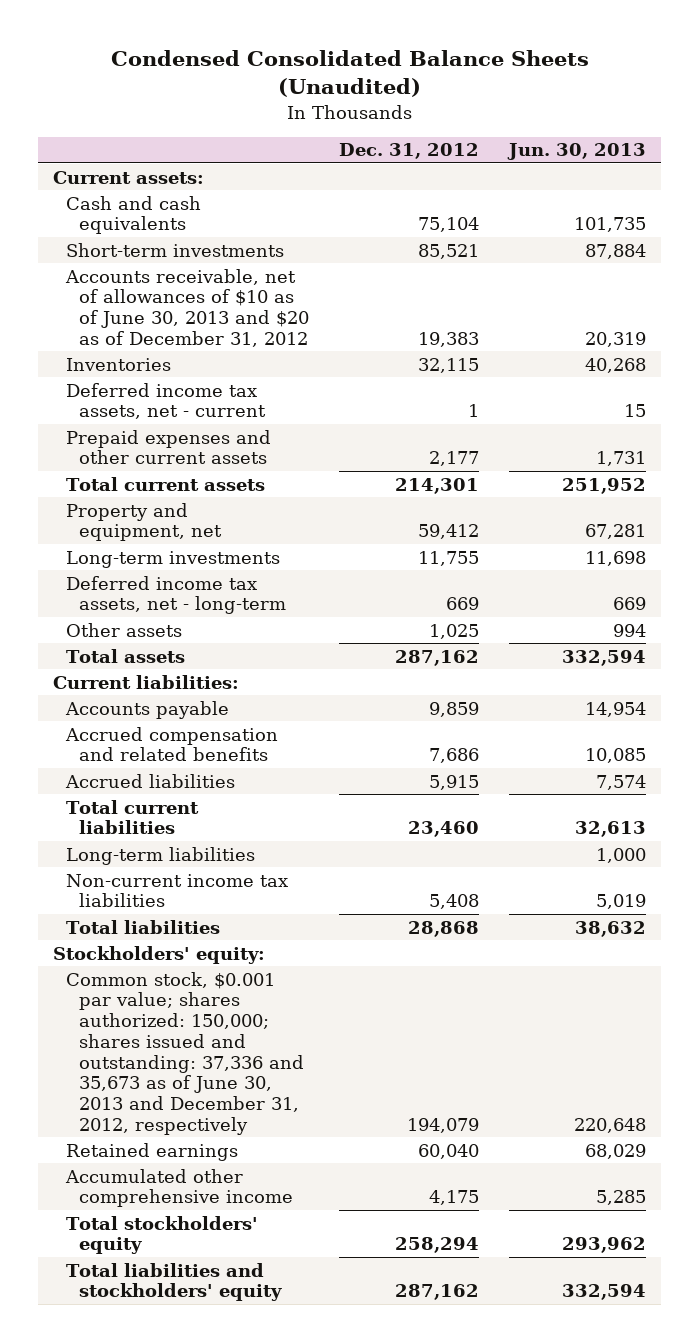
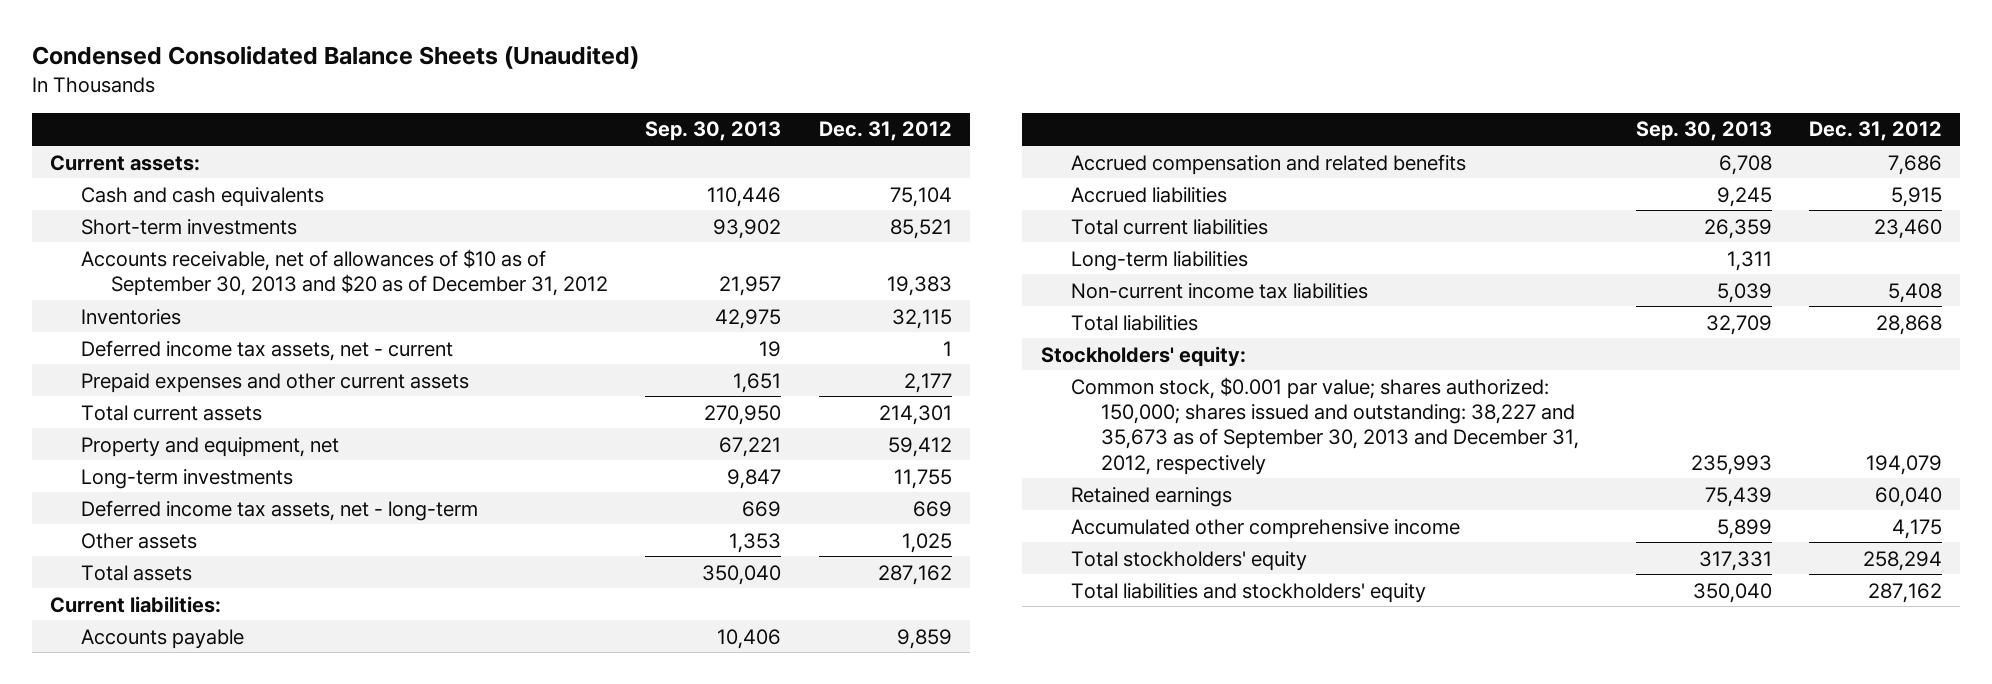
[507,143,647,161] Jun. 30, 2013 -> none
none -> [645,121,782,142] Sep. 30, 2013
[65,268,310,347] Accounts receivable, net of allowances of $10 as of June 30, 2013 and $20 as of December 31, 2012 -> [80,248,609,296] Accounts receivable, net of allowances of $10 as of September 30, 2013 and $20 as of December 31, 2012
[66,971,305,1136] Common stock, $0.001 par value; shares authorized: 150,000; shares issued and outstanding: 37,336 and 35,673 as of June 30, 2013 and December 31, 2012, respectively -> [1070,376,1580,475] Common stock, $0.001 par value; shares authorized: 150,000; shares issued and outstanding: 38,227 and 35,673 as of September 30, 2013 and December 31, 2012, respectively

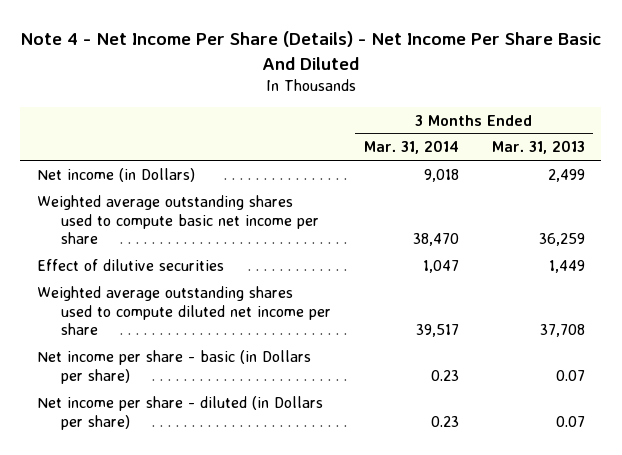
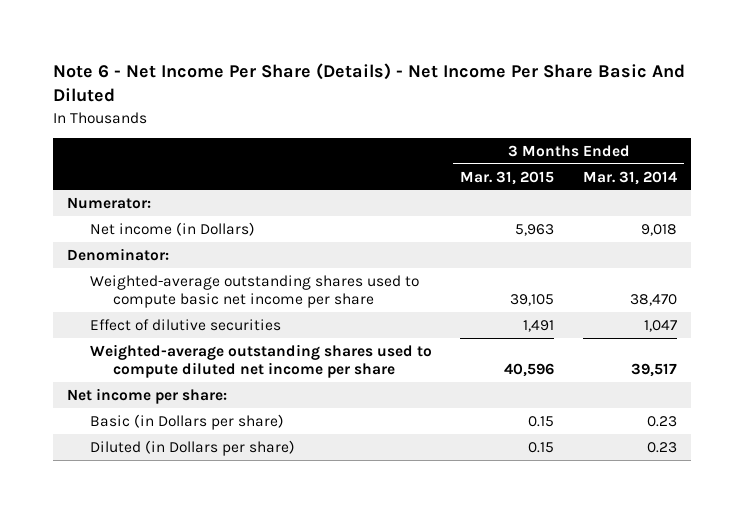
[19,30,601,70] Note 4 - Net Income Per Share (Details) - Net Income Per Share Basic And Diluted -> [52,63,685,103] Note 6 - Net Income Per Share (Details) - Net Income Per Share Basic And Diluted
[491,140,585,155] Mar. 31, 2013 -> none
none -> [460,170,555,185] Mar. 31, 2015
none -> [67,196,152,209] Numerator:
none -> [67,247,170,261] Denominator:
[36,194,319,245] Weighted average outstanding shares used to compute basic net income per share -> [89,274,419,309] Weighted-average outstanding shares used to compute basic net income per share
[36,285,331,336] Weighted average outstanding shares used to compute diluted net income per share -> [89,343,432,379] Weighted-average outstanding shares used to compute diluted net income per share
none -> [67,387,228,404] Net income per share:
[36,349,311,384] Net income per share - basic (in Dollars per share) -> [89,413,284,430] Basic (in Dollars per share)
[36,395,323,430] Net income per share - diluted (in Dollars per share) -> [89,439,295,456] Diluted (in Dollars per share)

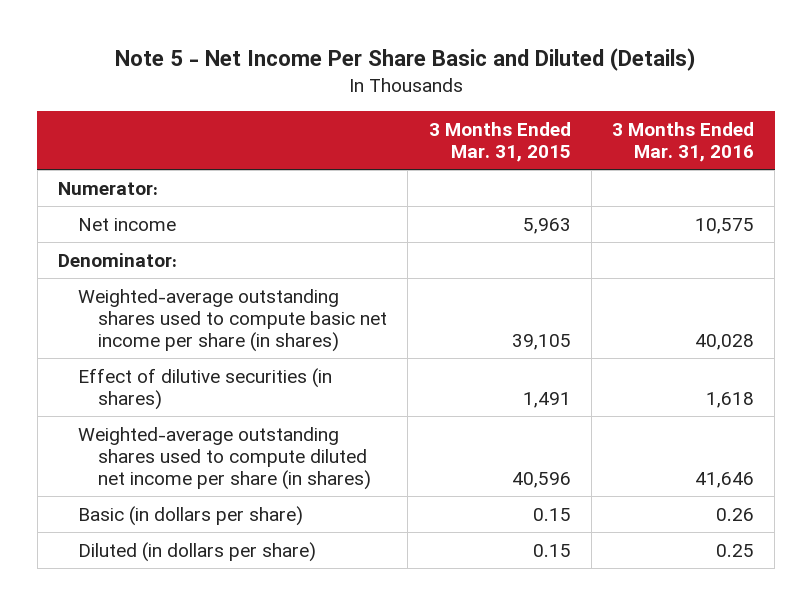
[52,63,685,103] Note 6 - Net Income Per Share (Details) - Net Income Per Share Basic And Diluted -> [114,48,696,72] Note 5 - Net Income Per Share Basic and Diluted (Details)
[582,170,677,185] Mar. 31, 2014 -> none
none -> [611,121,754,162] 3 Months Ended Mar. 31, 2016
[89,221,255,236] Net income (in Dollars) -> [78,217,177,231] Net income
[67,387,228,404] Net income per share: -> none
[89,274,419,309] Weighted-average outstanding shares used to compute basic net income per share -> [78,288,388,353] Weighted-average outstanding shares used to compute basic net income per share (in shares)
[89,318,281,331] Effect of dilutive securities -> [78,367,333,410] Effect of dilutive securities (in shares)
[89,343,432,379] Weighted-average outstanding shares used to compute diluted net income per share -> [78,426,372,491] Weighted-average outstanding shares used to compute diluted net income per share (in shares)
[89,413,284,430] Basic (in Dollars per share) -> [78,505,304,526] Basic (in dollars per share)
[89,439,295,456] Diluted (in Dollars per share) -> [78,541,317,562] Diluted (in dollars per share)

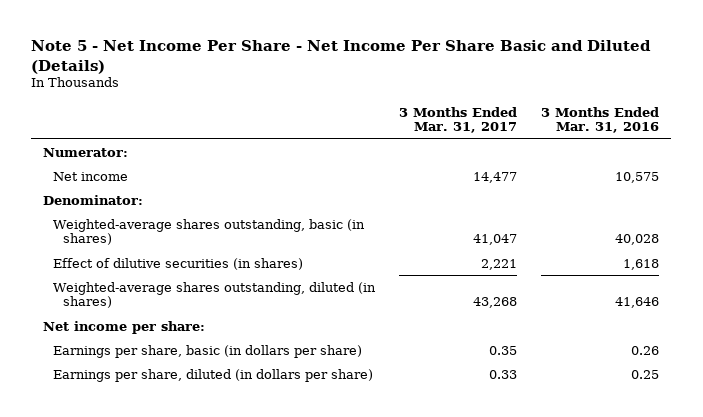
[114,48,696,72] Note 5 - Net Income Per Share Basic and Diluted (Details) -> [31,39,652,74] Note 5 - Net Income Per Share - Net Income Per Share Basic and Diluted (Details)
[428,121,571,162] 3 Months Ended Mar. 31, 2015 -> none
none -> [399,106,518,134] 3 Months Ended Mar. 31, 2017
[78,288,388,353] Weighted-average outstanding shares used to compute basic net income per share (in shares) -> [53,218,366,246] Weighted-average shares outstanding, basic (in shares)
[78,426,372,491] Weighted-average outstanding shares used to compute diluted net income per share (in shares) -> [53,281,377,309] Weighted-average shares outstanding, diluted (in shares)
none -> [43,320,206,334] Net income per share:
[78,505,304,526] Basic (in dollars per share) -> [53,344,363,358] Earnings per share, basic (in dollars per share)
[78,541,317,562] Diluted (in dollars per share) -> [53,368,374,382] Earnings per share, diluted (in dollars per share)

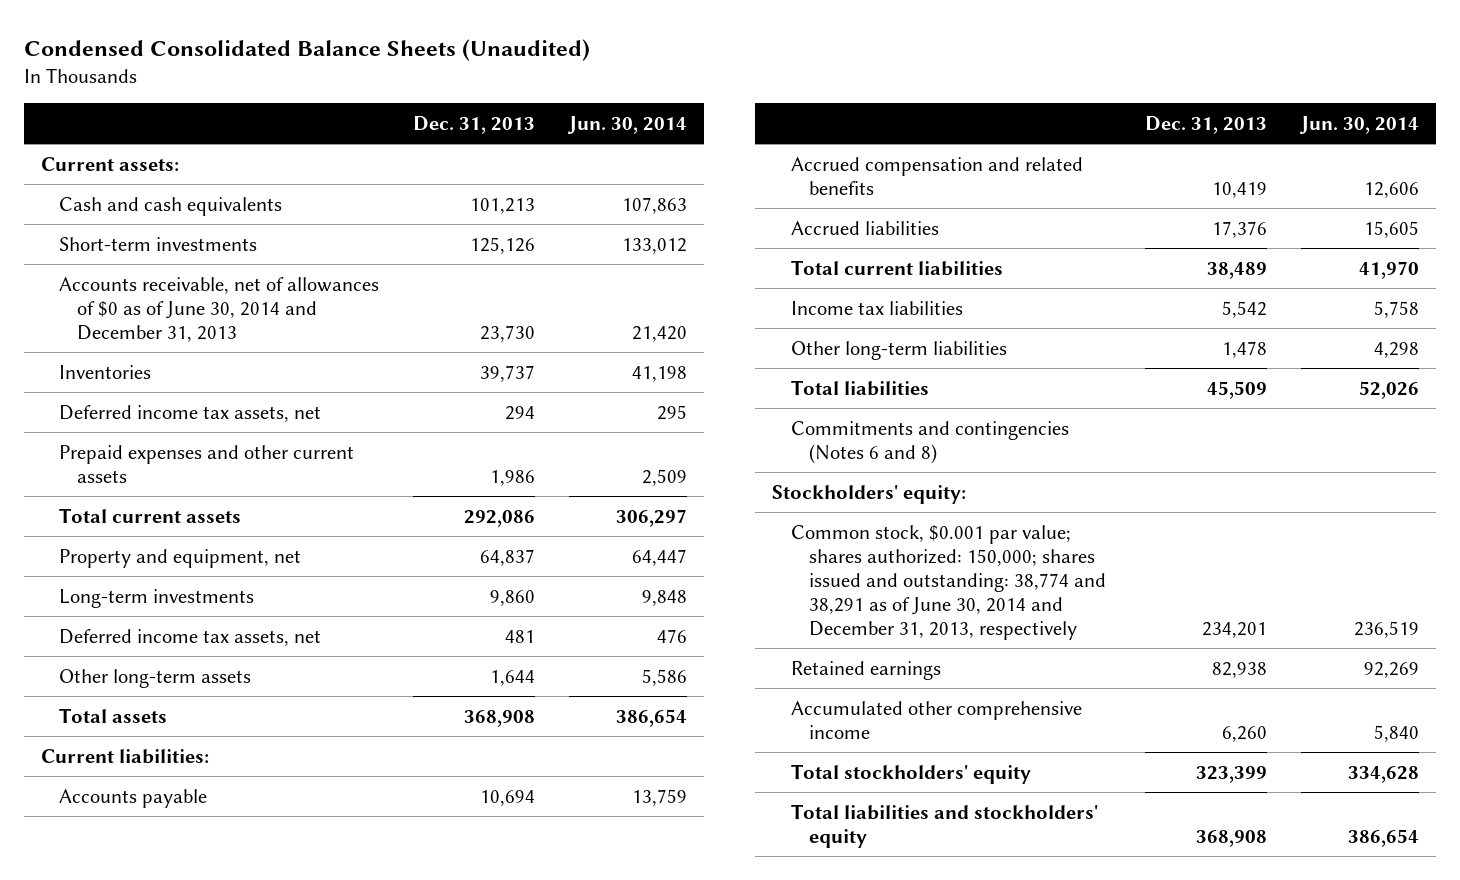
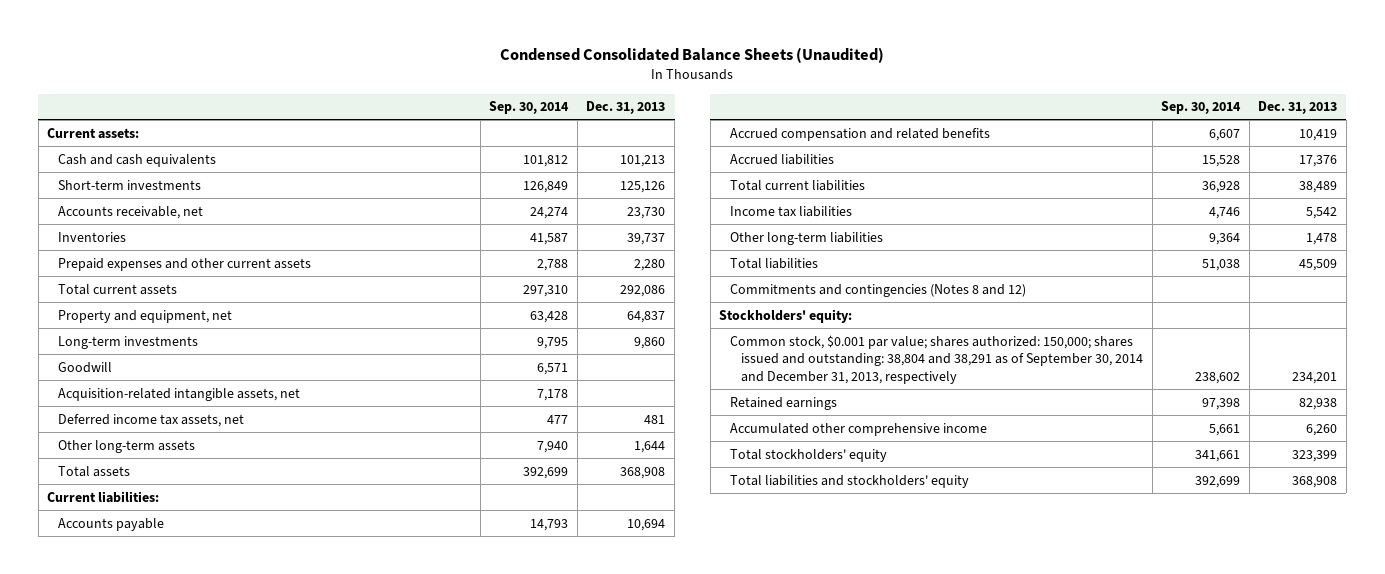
[567,116,688,135] Jun. 30, 2014 -> none
none -> [489,101,570,115] Sep. 30, 2014
[59,276,380,342] Accounts receivable, net of allowances of $0 as of June 30, 2014 and December 31, 2013 -> [58,205,204,219] Accounts receivable, net
[59,404,322,422] Deferred income tax assets, net -> none
[490,469,536,486] 1,986 -> [634,258,666,271] 2,280
none -> [58,361,113,373] Goodwill
none -> [58,387,301,401] Acquisition-related intangible assets, net
[790,420,1069,464] Commitments and contingencies (Notes 6 and 8) -> [730,283,1027,297] Commitments and contingencies (Notes 8 and 12)
[790,524,1106,641] Common stock, $0.001 par value; shares authorized: 150,000; shares issued and outstanding: 38,774 and 38,291 as of June 30, 2014 and December 31, 2013, respectively -> [730,334,1144,384] Common stock, $0.001 par value; shares authorized: 150,000; shares issued and outstanding: 38,804 and 38,291 as of September 30, 2014 and December 31, 2013, respectively

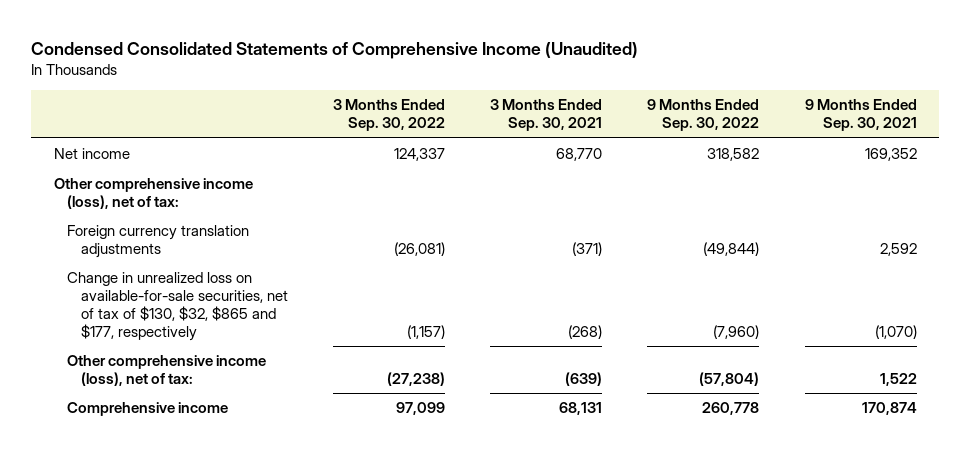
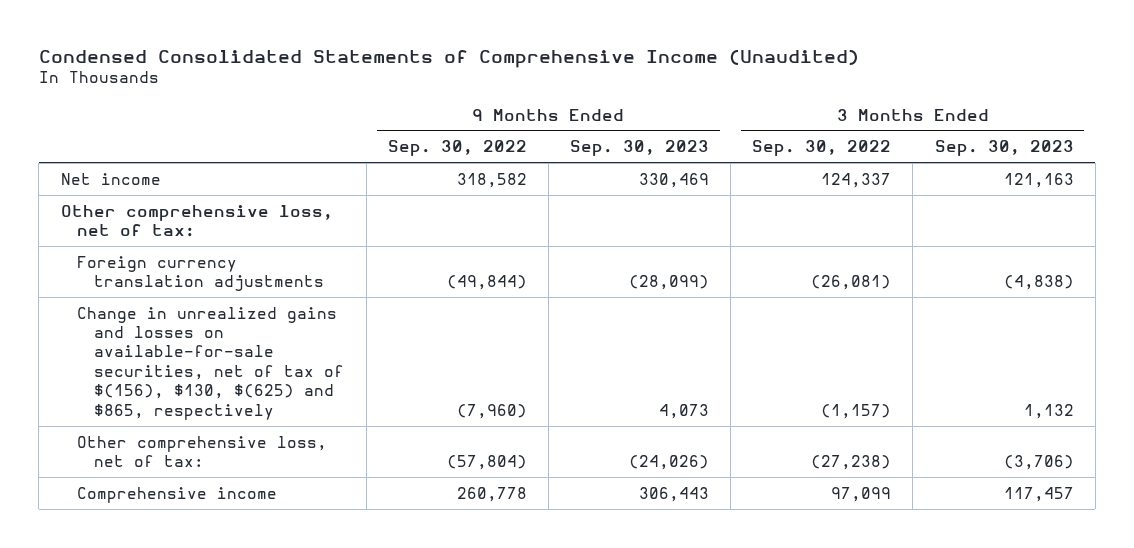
[490,99,603,132] 3 Months Ended Sep. 30, 2021 -> none
[804,99,917,132] 9 Months Ended Sep. 30, 2021 -> none
none -> [569,140,709,157] Sep. 30, 2023
none -> [934,140,1074,157] Sep. 30, 2023
[53,178,253,210] Other comprehensive income (loss), net of tax: -> [60,204,333,238] Other comprehensive loss, net of tax:
[67,272,288,341] Change in unrealized loss on available-for-sale securities, net of tax of $130, $32, $865 and $177, respectively -> [77,306,345,420] Change in unrealized gains and losses on available-for-sale securities, net of tax of $(156), $130, $(625) and $865, respectively
[67,355,267,387] Other comprehensive income (loss), net of tax: -> [77,435,328,468] Other comprehensive loss, net of tax:

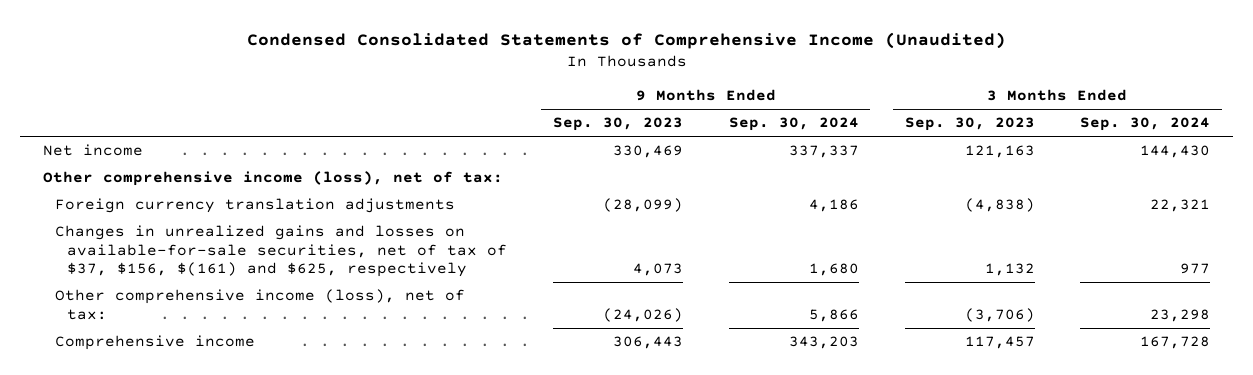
[387,140,527,157] Sep. 30, 2022 -> none
[752,140,892,157] Sep. 30, 2022 -> none
none -> [728,117,859,132] Sep. 30, 2024
none -> [1080,117,1211,132] Sep. 30, 2024
[60,204,333,238] Other comprehensive loss, net of tax: -> [43,171,504,187] Other comprehensive income (loss), net of tax:
[77,306,345,420] Change in unrealized gains and losses on available-for-sale securities, net of tax of $(156), $130, $(625) and $865, respectively -> [55,225,508,277] Changes in unrealized gains and losses on available-for-sale securities, net of tax of $37, $156, $(161) and $625, respectively
[77,435,328,468] Other comprehensive loss, net of tax: -> [55,289,466,320] Other comprehensive income (loss), net of tax:

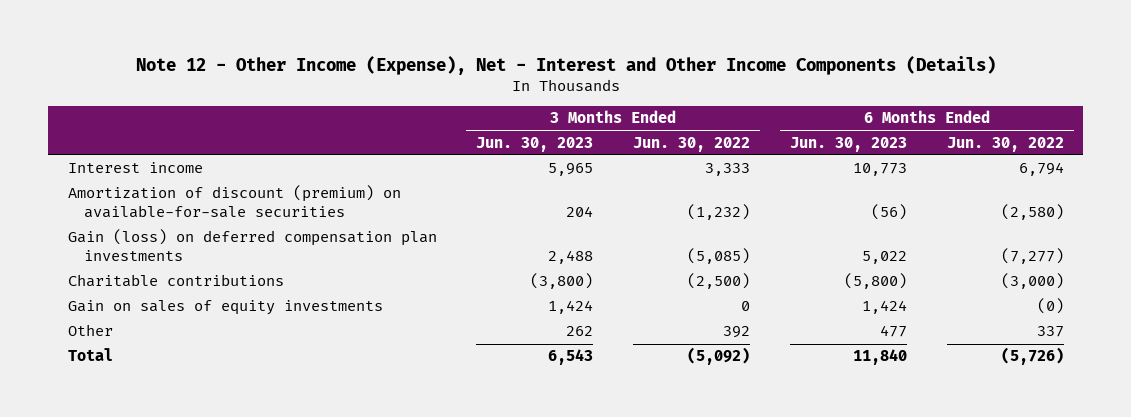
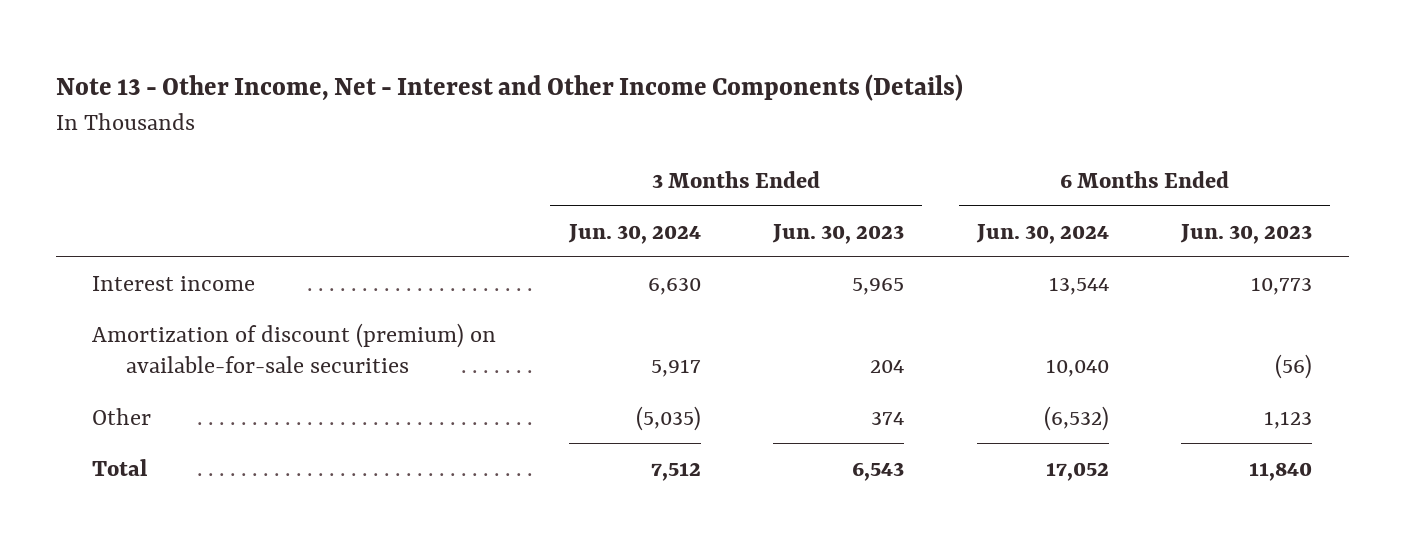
[135,55,996,75] Note 12 - Other Income (Expense), Net - Interest and Other Income Components (Details) -> [55,74,963,102] Note 13 - Other Income, Net - Interest and Other Income Components (Details)
[633,136,751,152] Jun. 30, 2022 -> none
[946,136,1064,152] Jun. 30, 2022 -> none
none -> [567,223,701,244] Jun. 30, 2024
none -> [975,223,1109,244] Jun. 30, 2024
[67,229,437,262] Gain (loss) on deferred compensation plan investments -> none
[67,274,284,288] Charitable contributions -> none
[67,300,383,316] Gain on sales of equity investments -> none
[566,326,594,337] 262 -> [871,411,905,425] 374
[879,325,907,338] 477 -> [1264,410,1313,429] 1,123

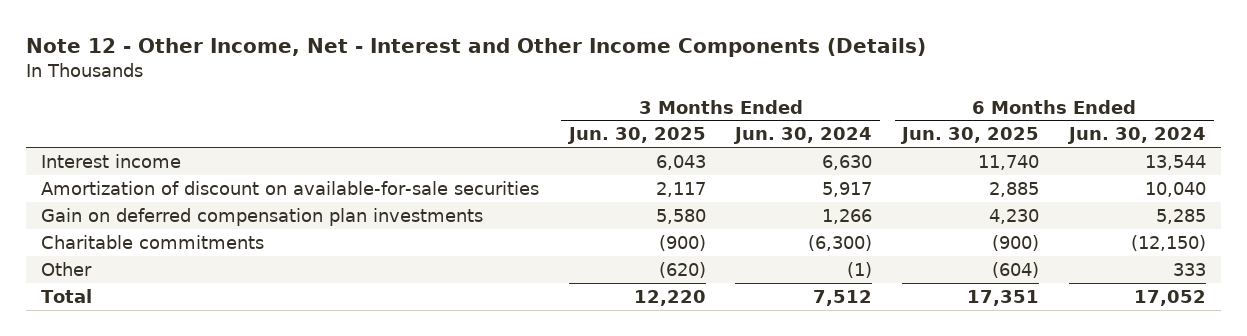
[55,74,963,102] Note 13 - Other Income, Net - Interest and Other Income Components (Details) -> [25,38,926,58] Note 12 - Other Income, Net - Interest and Other Income Components (Details)
[772,223,905,244] Jun. 30, 2023 -> none
[1180,223,1313,244] Jun. 30, 2023 -> none
none -> [566,127,706,145] Jun. 30, 2025
none -> [900,127,1040,145] Jun. 30, 2025
[92,322,497,374] Amortization of discount (premium) on available-for-sale securities -> [40,180,539,195] Amortization of discount on available-for-sale securities
none -> [40,207,483,226] Gain on deferred compensation plan investments
none -> [40,234,264,249] Charitable commitments
[635,405,701,431] (5,035) -> [847,261,873,278] (1)
[1043,405,1109,431] (6,532) -> [1173,262,1207,276] 333

